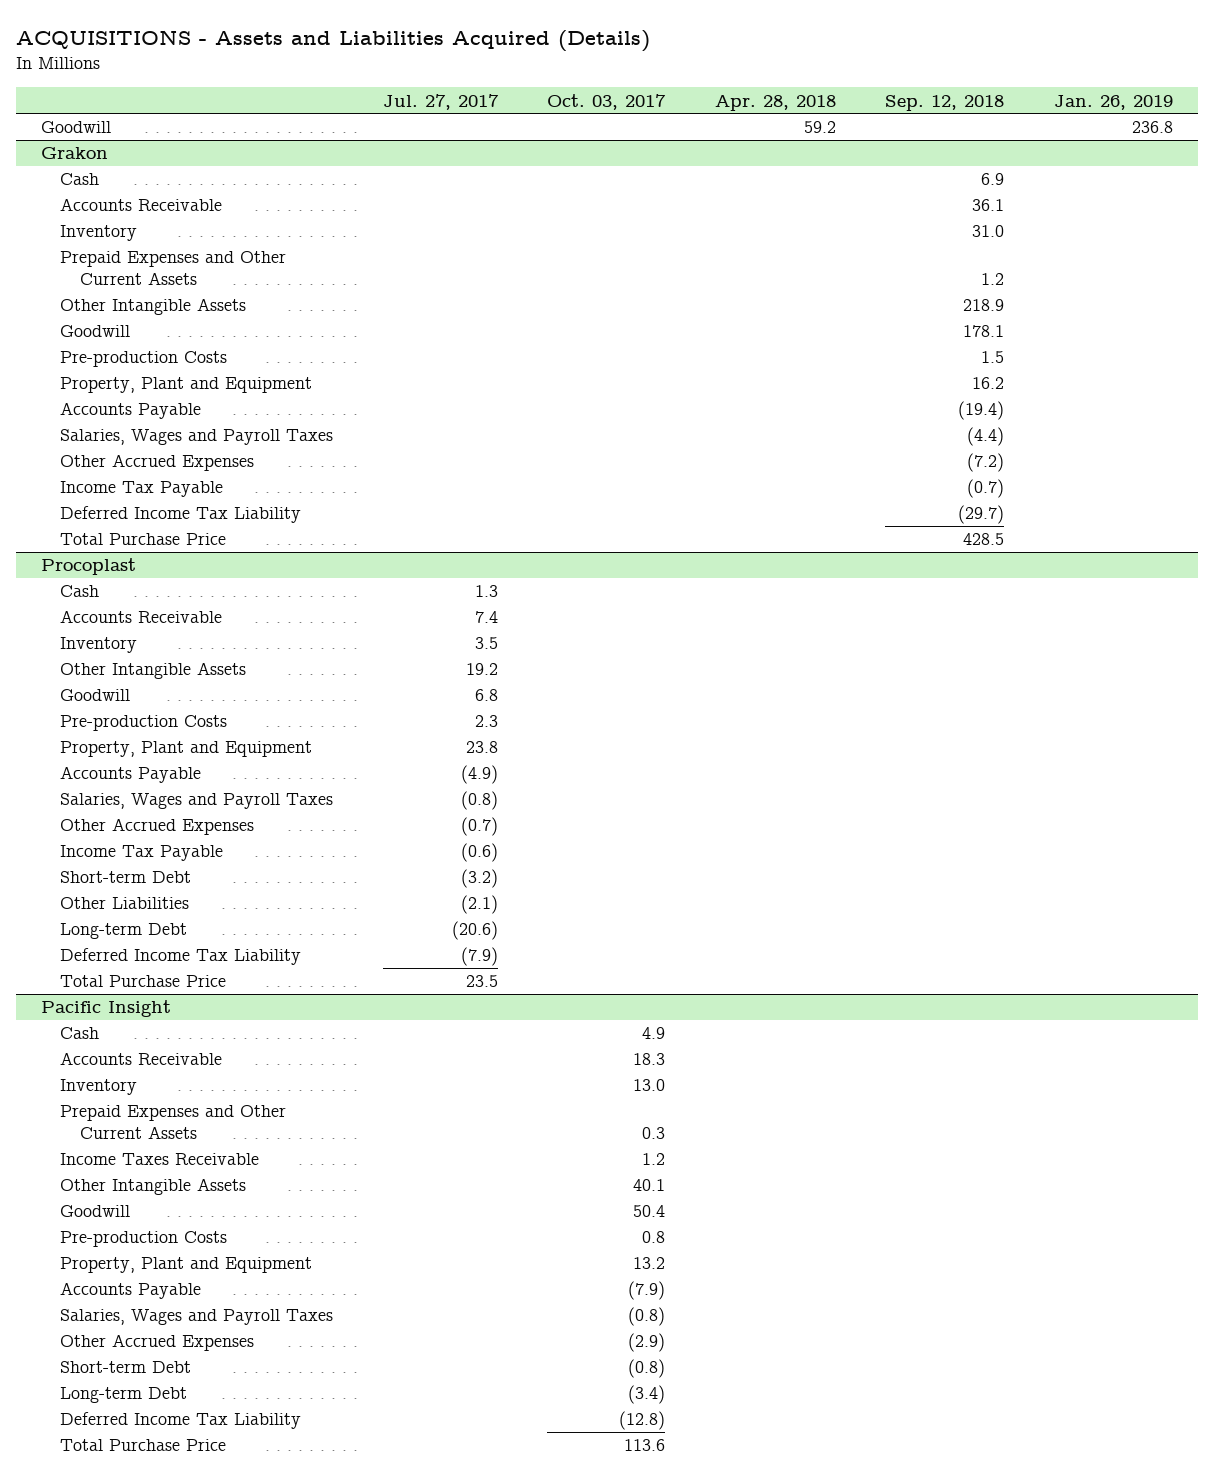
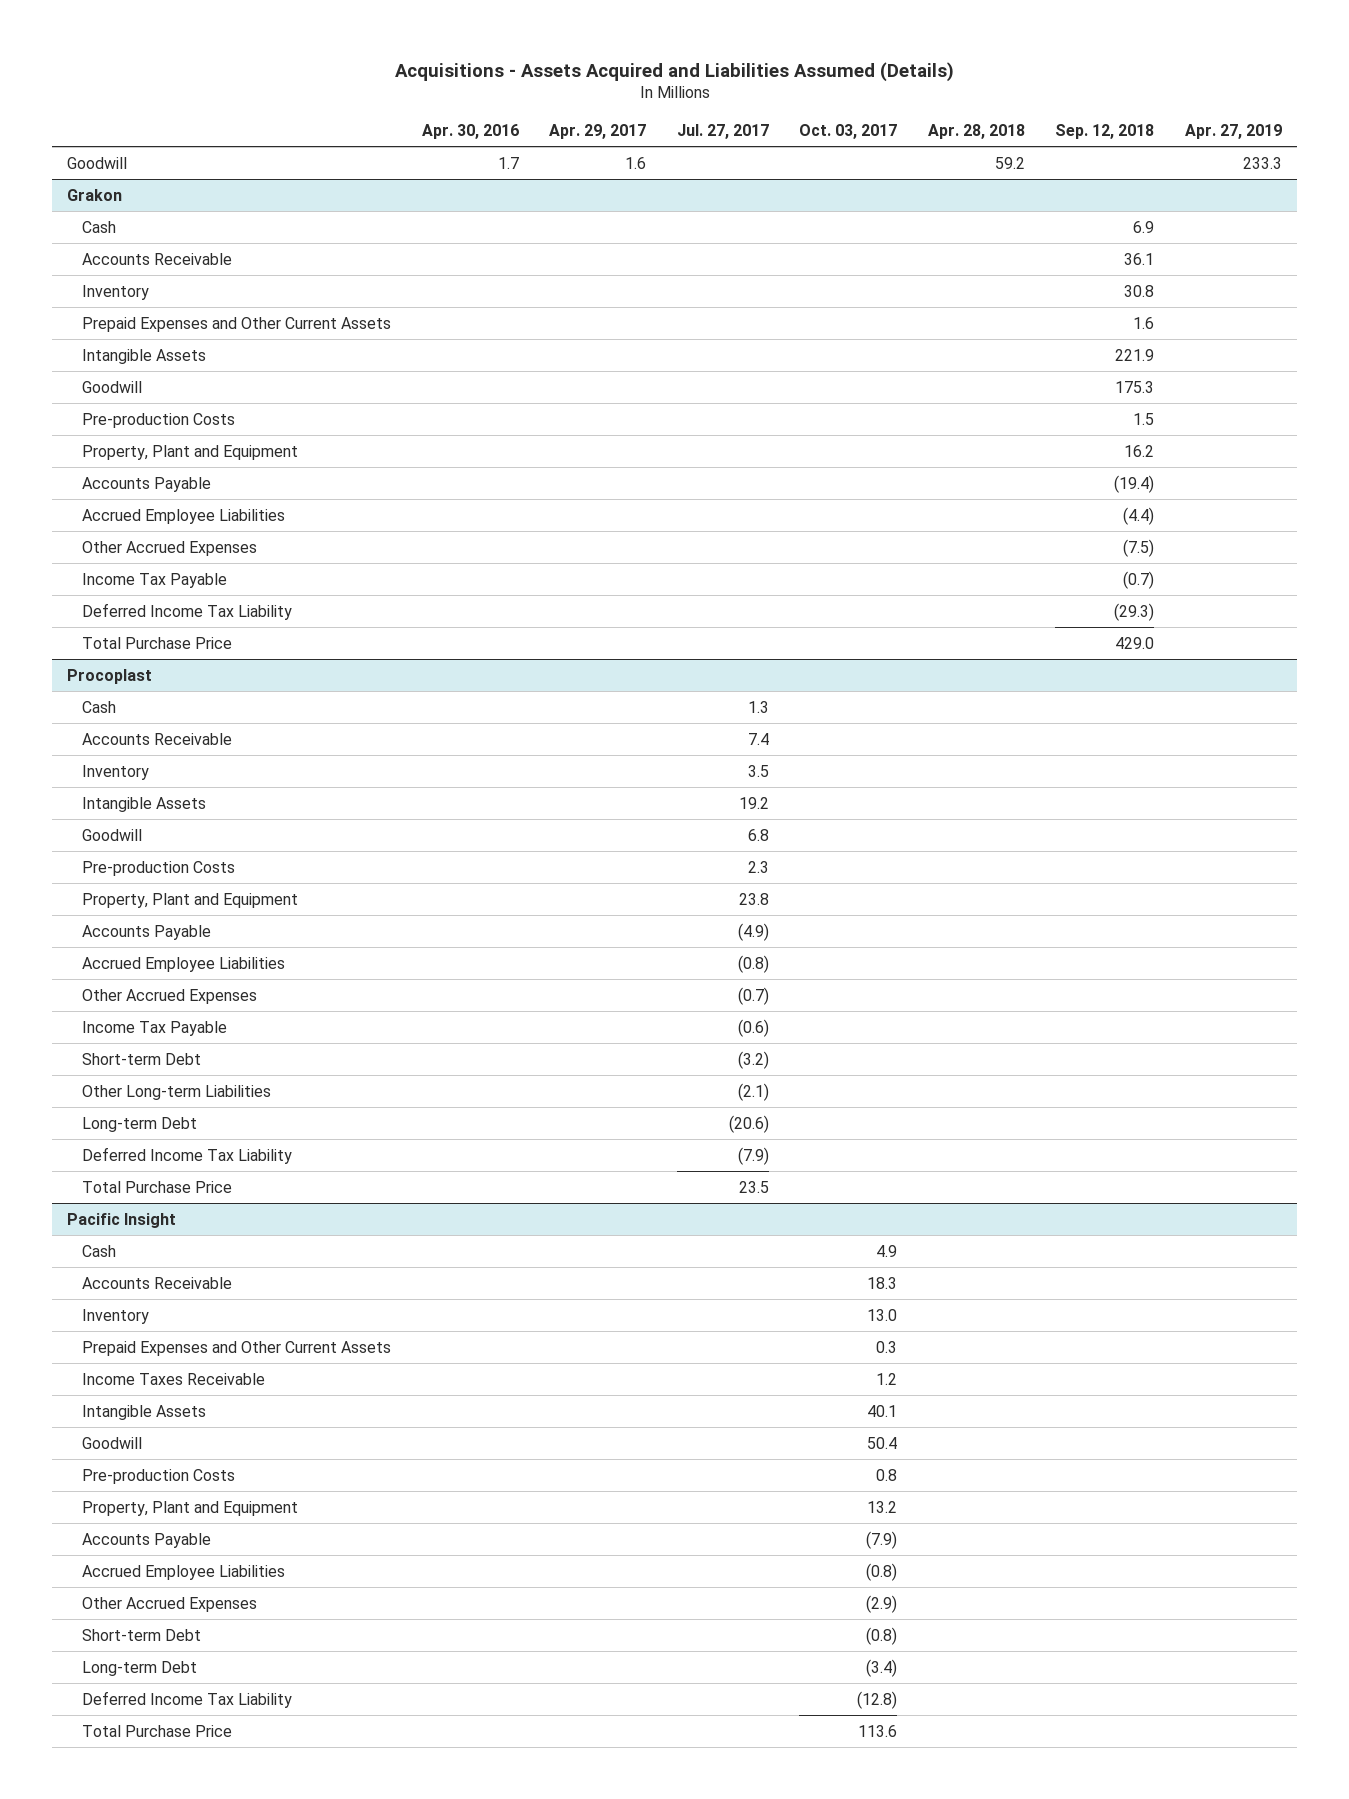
[16,29,651,52] ACQUISITIONS - Assets and Liabilities Acquired (Details) -> [394,61,954,82] Acquisitions - Assets Acquired and Liabilities Assumed (Details)
[1053,94,1173,110] Jan. 26, 2019 -> none
none -> [421,123,519,139] Apr. 30, 2016
none -> [549,123,647,139] Apr. 29, 2017
none -> [1184,123,1282,139] Apr. 27, 2019
[972,225,1005,238] 31.0 -> [1124,284,1155,297] 30.8
[981,272,1005,285] 1.2 -> [1133,316,1155,329] 1.6
[60,298,247,316] Other Intangible Assets -> [82,348,207,364] Intangible Assets
[963,299,1005,312] 218.9 -> [1115,348,1155,361] 221.9
[963,325,1005,338] 178.1 -> [1115,380,1155,393] 175.3
[60,429,334,446] Salaries, Wages and Payroll Taxes -> [82,508,286,524] Accrued Employee Liabilities
[967,453,1005,473] (7.2) -> [1123,538,1155,557] (7.5)
[958,505,1005,525] (29.7) -> [1114,602,1155,621] (29.3)
[963,533,1005,546] 428.5 -> [1115,636,1155,649] 429.0
[60,662,247,680] Other Intangible Assets -> [82,796,207,812] Intangible Assets
[60,793,334,810] Salaries, Wages and Payroll Taxes -> [82,956,286,972] Accrued Employee Liabilities
[60,897,190,910] Other Liabilities -> [82,1084,272,1100] Other Long-term Liabilities
[60,1178,247,1196] Other Intangible Assets -> [82,1404,207,1420] Intangible Assets
[60,1309,334,1326] Salaries, Wages and Payroll Taxes -> [82,1564,286,1580] Accrued Employee Liabilities

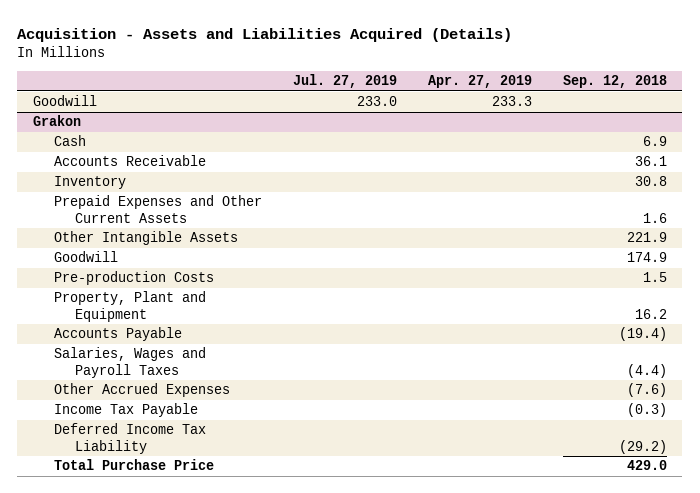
[394,61,954,82] Acquisitions - Assets Acquired and Liabilities Assumed (Details) -> [17,27,513,42] Acquisition - Assets and Liabilities Acquired (Details)
[421,123,519,139] Apr. 30, 2016 -> none
[549,123,647,139] Apr. 29, 2017 -> none
[676,123,769,139] Jul. 27, 2017 -> none
[799,123,898,139] Oct. 03, 2017 -> none
[927,123,1025,139] Apr. 28, 2018 -> none
none -> [292,74,397,89] Jul. 27, 2019
[82,348,207,364] Intangible Assets -> [53,231,238,246] Other Intangible Assets
[1115,380,1155,393] 175.3 -> [626,252,667,263] 174.9
[82,508,286,524] Accrued Employee Liabilities -> [53,347,206,378] Salaries, Wages and Payroll Taxes
[1123,538,1155,557] (7.5) -> [626,383,667,398] (7.6)
[1123,570,1155,589] (0.7) -> [626,403,667,418] (0.3)
[1114,602,1155,621] (29.3) -> [618,439,667,454] (29.2)
[67,668,153,684] Procoplast -> none
[82,700,117,713] Cash -> none
[82,732,233,745] Accounts Receivable -> none
[82,764,150,780] Inventory -> none
[82,796,207,812] Intangible Assets -> none
[82,828,143,841] Goodwill -> none
[82,860,236,876] Pre-production Costs -> none
[82,892,299,908] Property, Plant and Equipment -> none
[82,924,212,940] Accounts Payable -> none
[82,956,286,972] Accrued Employee Liabilities -> none
[82,988,258,1004] Other Accrued Expenses -> none
[82,1020,228,1036] Income Tax Payable -> none
[82,1052,202,1065] Short-term Debt -> none
[82,1084,272,1100] Other Long-term Liabilities -> none
[82,1116,198,1132] Long-term Debt -> none
[82,1146,293,1164] Deferred Income Tax Liability -> none
[82,1180,233,1193] Total Purchase Price -> none
[67,1212,177,1228] Pacific Insight -> none
[82,1244,117,1257] Cash -> none
[82,1276,233,1289] Accounts Receivable -> none
[82,1308,150,1324] Inventory -> none
[82,1340,392,1356] Prepaid Expenses and Other Current Assets -> none
[82,1372,266,1385] Income Taxes Receivable -> none
[82,1404,207,1420] Intangible Assets -> none
[82,1436,143,1449] Goodwill -> none
[82,1468,236,1484] Pre-production Costs -> none
[82,1500,299,1516] Property, Plant and Equipment -> none
[82,1532,212,1548] Accounts Payable -> none
[82,1564,286,1580] Accrued Employee Liabilities -> none
[82,1596,258,1612] Other Accrued Expenses -> none
[82,1628,202,1641] Short-term Debt -> none
[82,1660,198,1676] Long-term Debt -> none
[82,1690,293,1708] Deferred Income Tax Liability -> none
[82,1724,233,1737] Total Purchase Price -> none

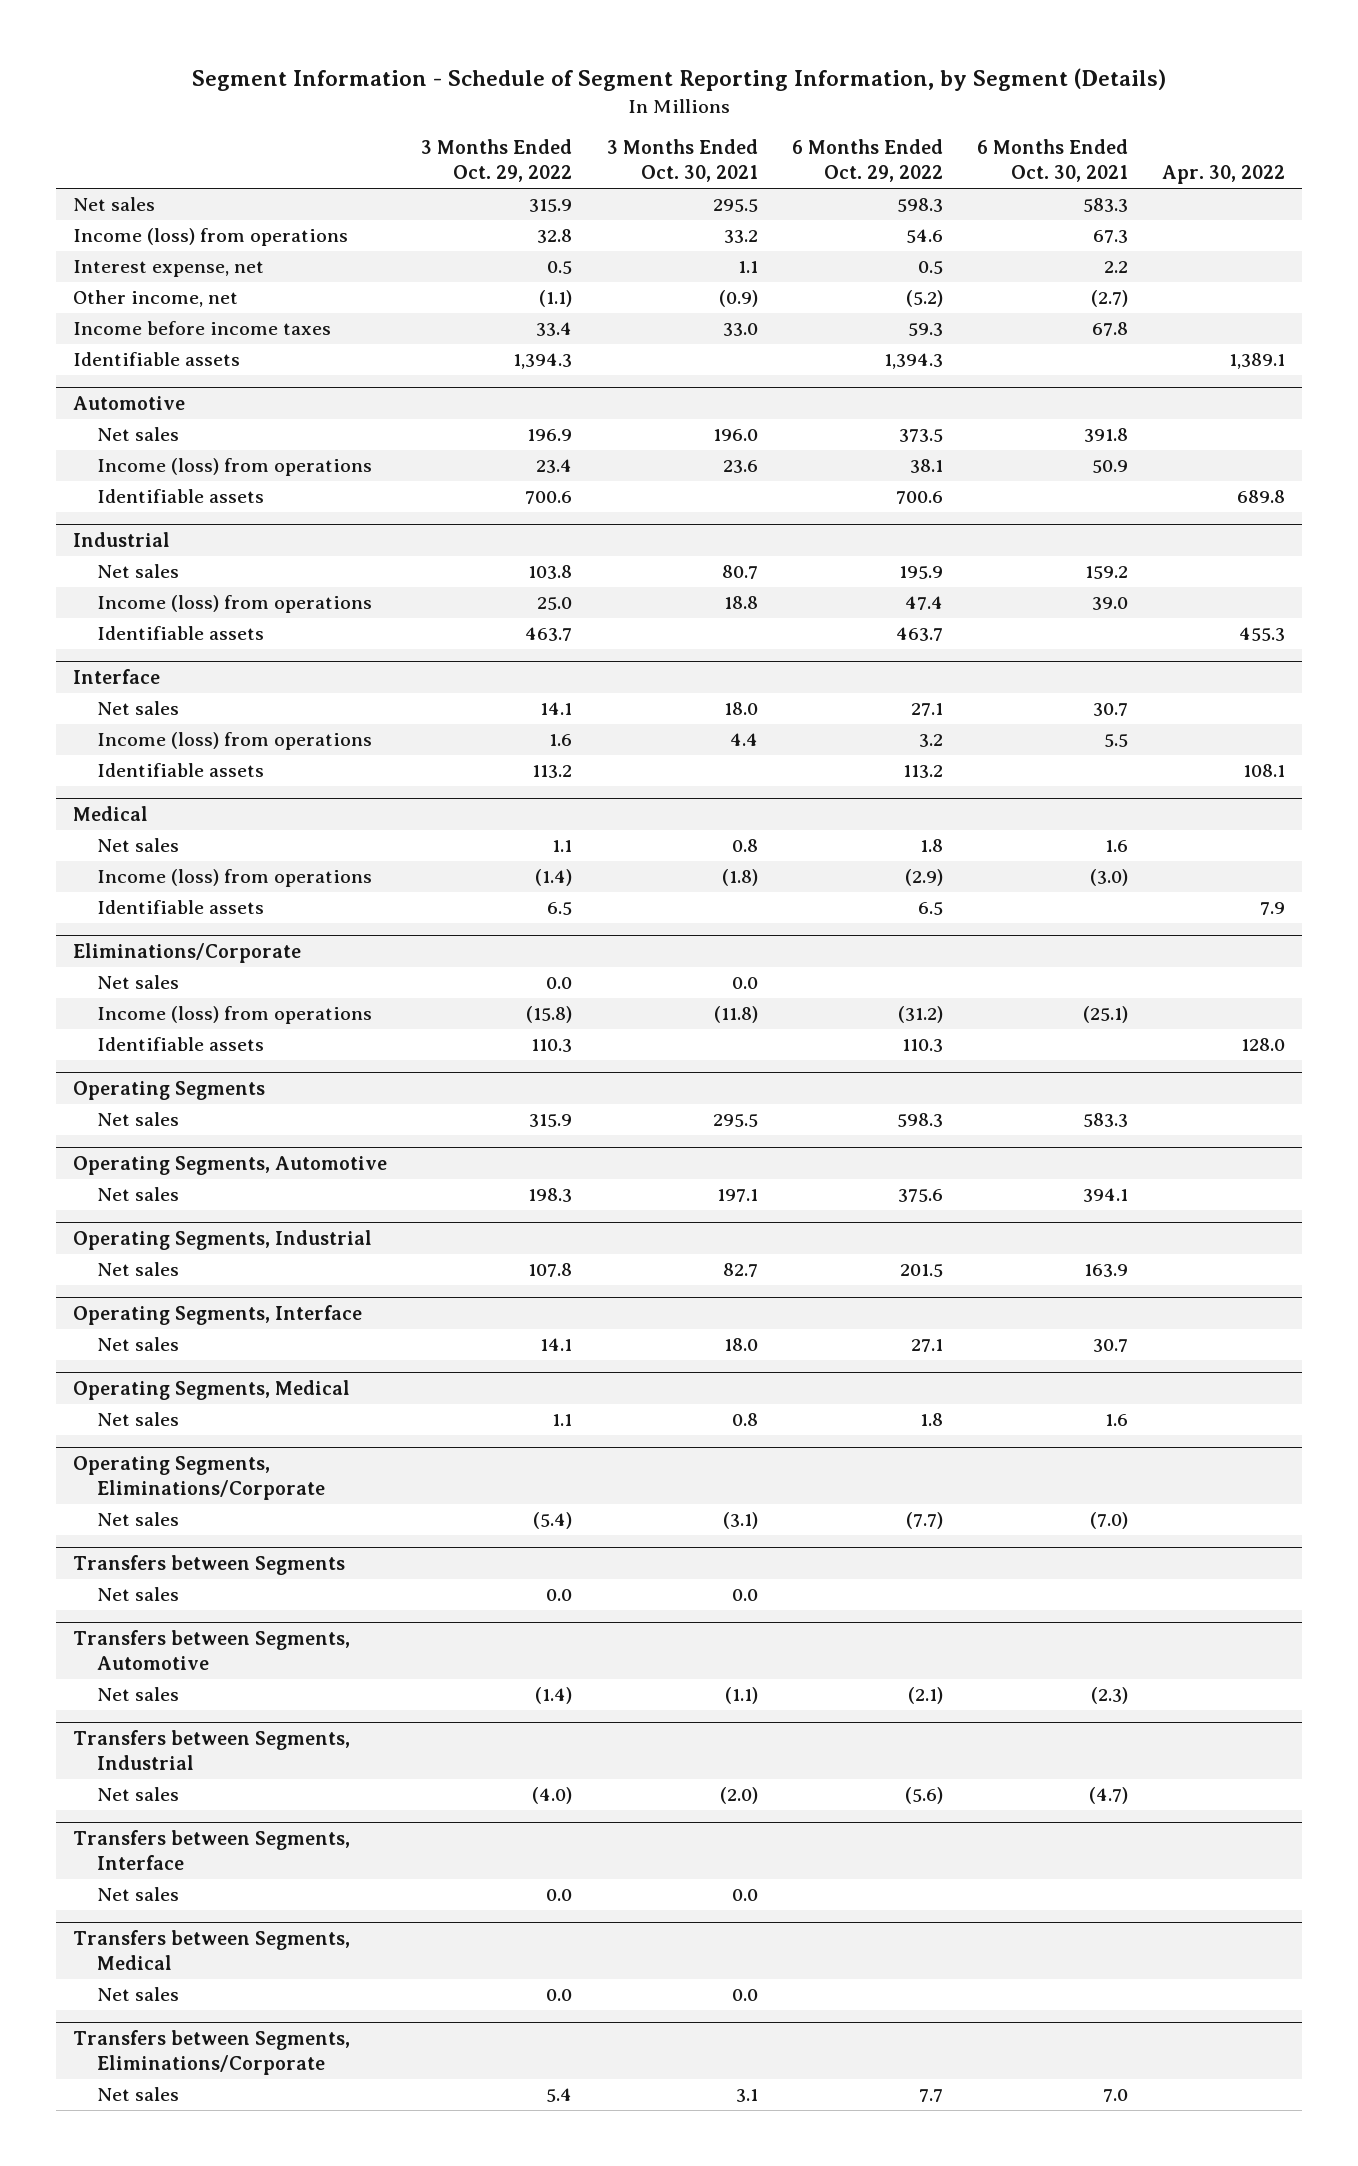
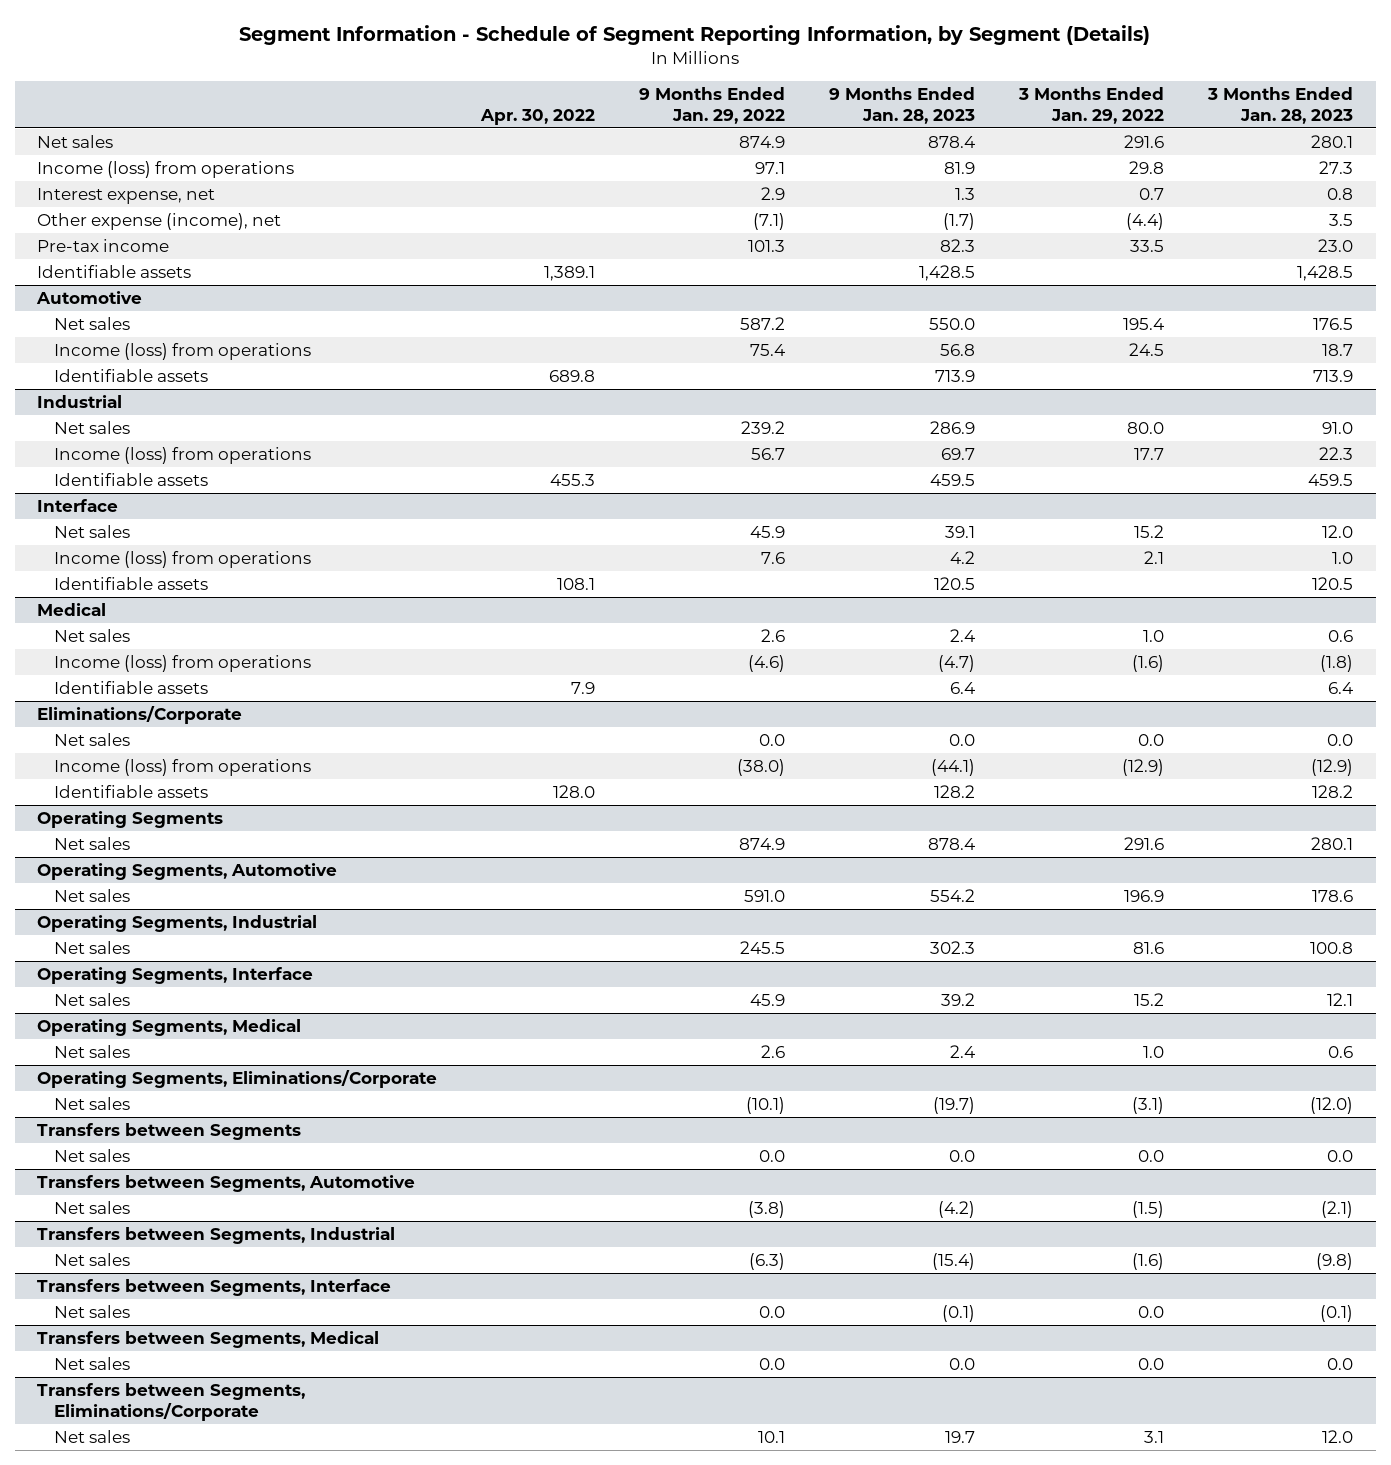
[421,139,573,183] 3 Months Ended Oct. 29, 2022 -> none
[606,139,758,183] 3 Months Ended Oct. 30, 2021 -> none
[791,139,943,183] 6 Months Ended Oct. 29, 2022 -> none
[976,139,1128,183] 6 Months Ended Oct. 30, 2021 -> none
none -> [639,86,786,124] 9 Months Ended Jan. 29, 2022
none -> [829,86,976,124] 9 Months Ended Jan. 28, 2023
none -> [1018,86,1165,124] 3 Months Ended Jan. 29, 2022
none -> [1207,86,1354,124] 3 Months Ended Jan. 28, 2023
[73,290,239,308] Other income, net -> [37,213,282,231] Other expense (income), net
[73,321,332,336] Income before income taxes -> [37,239,170,253] Pre-tax income

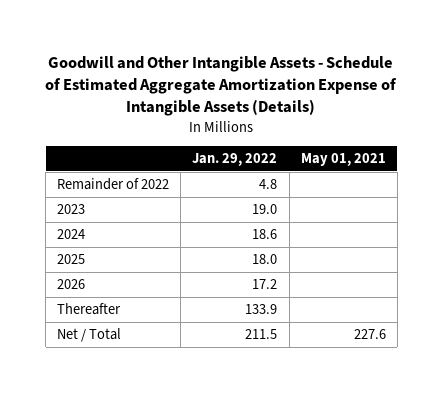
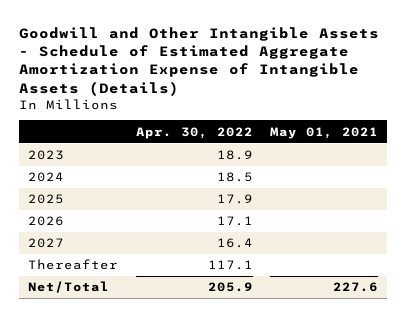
[192,153,278,167] Jan. 29, 2022 -> none
none -> [135,126,253,139] Apr. 30, 2022
[57,178,170,191] Remainder of 2022 -> none
none -> [28,238,65,249] 2027
[57,328,122,343] Net / Total -> [28,281,110,294] Net/Total

